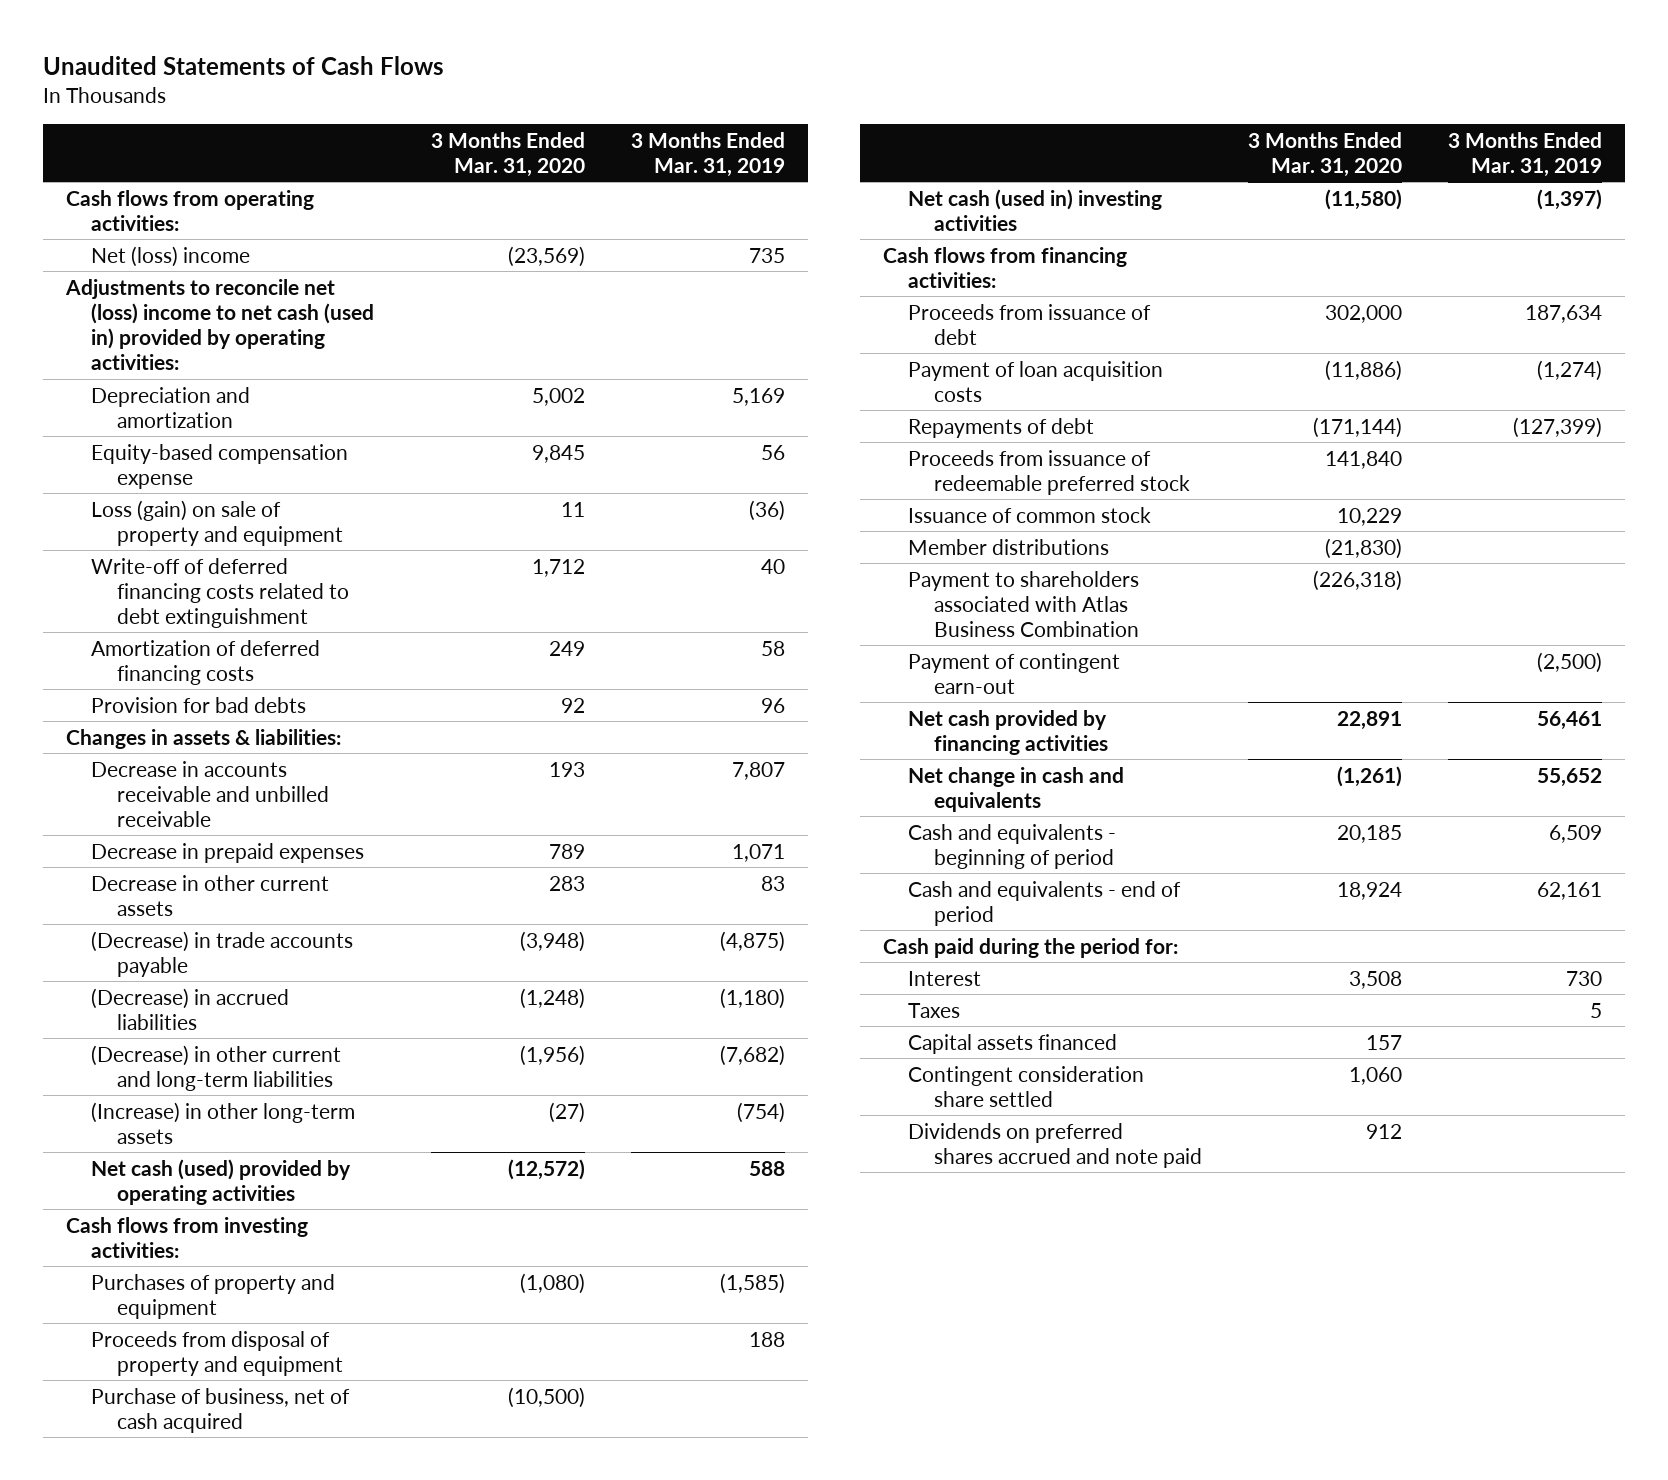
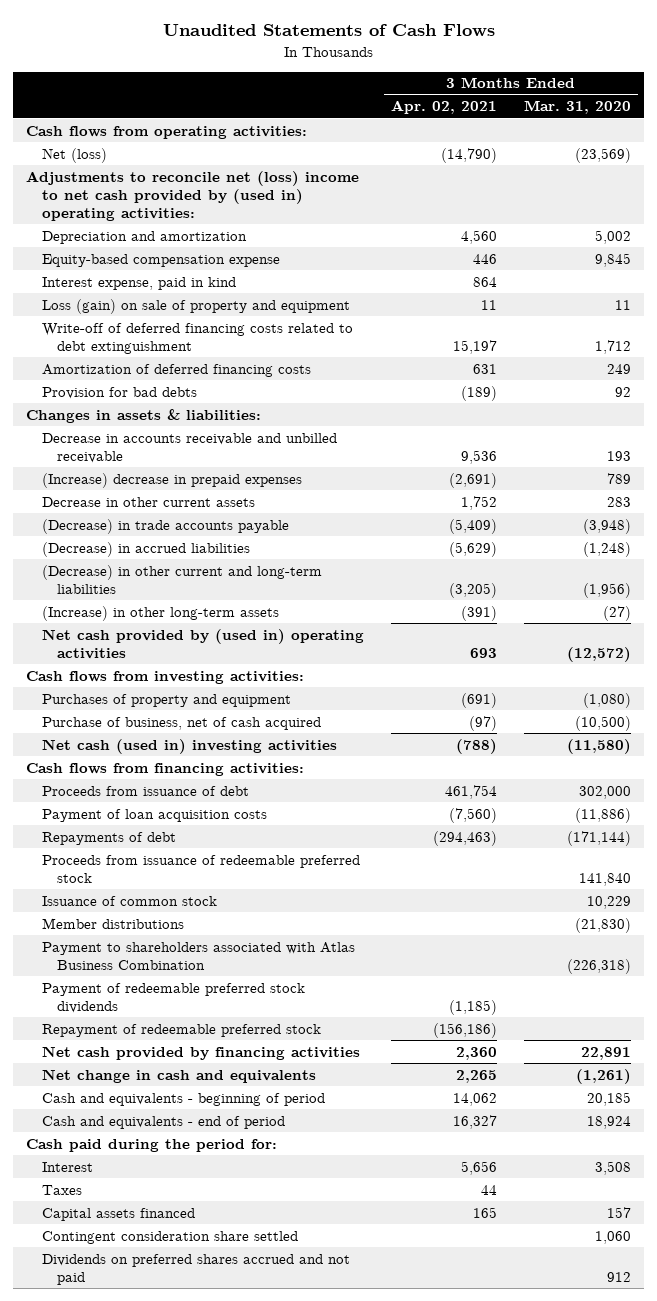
[630,131,785,177] 3 Months Ended Mar. 31, 2019 -> none
none -> [390,100,497,115] Apr. 02, 2021
[91,245,251,267] Net (loss) income -> [41,147,107,163] Net (loss)
[64,278,375,371] Adjustments to reconcile net (loss) income to net cash (used in) provided by operating activities: -> [26,170,360,221] Adjustments to reconcile net (loss) income to net cash provided by (used in) operating activities:
none -> [41,276,236,290] Interest expense, paid in kind
[91,842,365,863] Decrease in prepaid expenses -> [41,472,302,488] (Increase) decrease in prepaid expenses
[91,1158,352,1205] Net cash (used) provided by operating activities -> [41,628,364,659] Net cash provided by (used in) operating activities
[91,1330,343,1376] Proceeds from disposal of property and equipment -> none
[908,652,1121,694] Payment of contingent earn-out -> none
none -> [41,982,305,1013] Payment of redeemable preferred stock dividends
none -> [41,1023,321,1037] Repayment of redeemable preferred stock
[908,1122,1202,1168] Dividends on preferred shares accrued and note paid -> [41,1253,350,1285] Dividends on preferred shares accrued and not paid

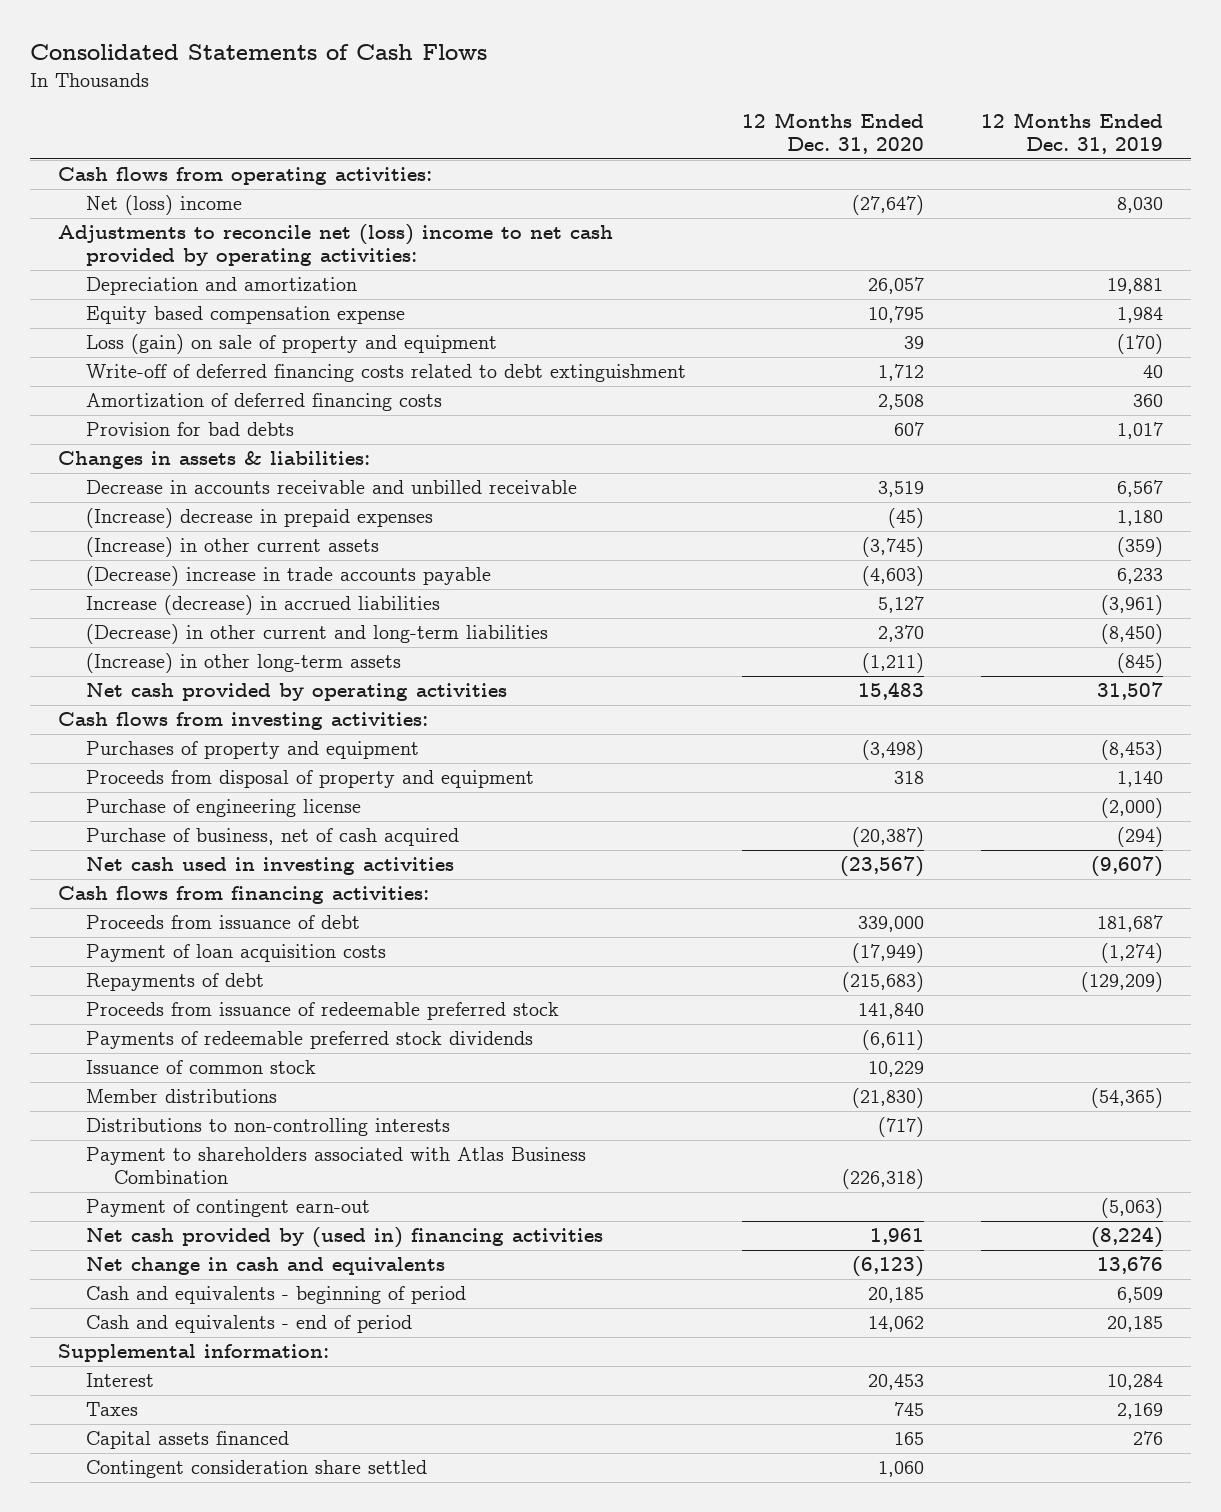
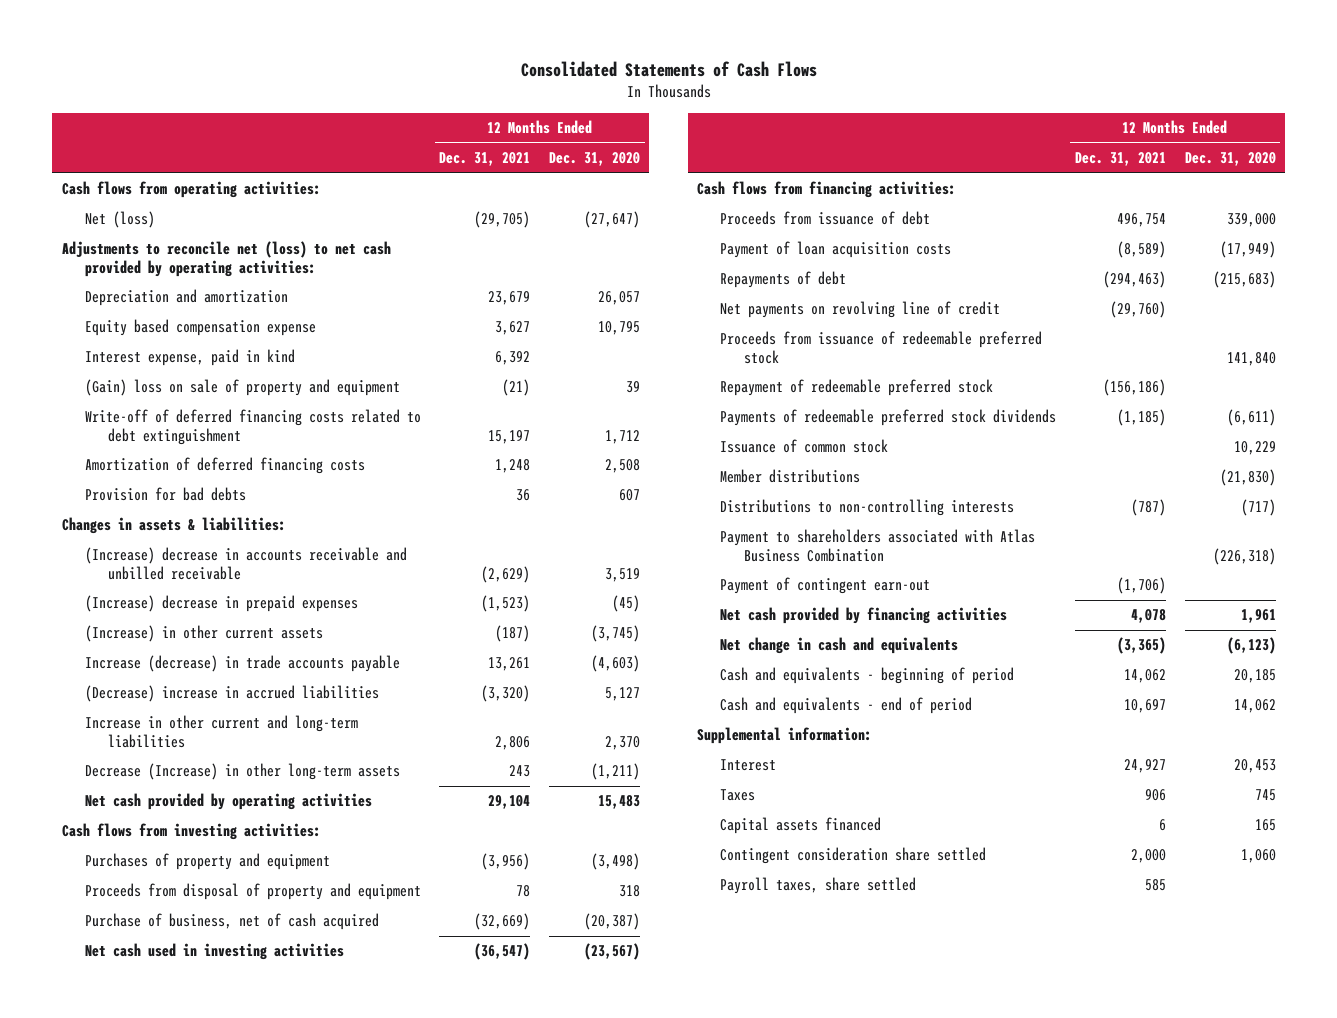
[980,111,1163,155] 12 Months Ended Dec. 31, 2019 -> none
none -> [439,152,531,167] Dec. 31, 2021
[85,195,242,216] Net (loss) income -> [84,211,155,229] Net (loss)
[58,224,614,267] Adjustments to reconcile net (loss) income to net cash provided by operating activities: -> [61,241,391,277] Adjustments to reconcile net (loss) to net cash provided by operating activities:
none -> [84,349,295,367] Interest expense, paid in kind
[85,334,497,355] Loss (gain) on sale of property and equipment -> [84,379,400,397] (Gain) loss on sale of property and equipment
[85,480,577,495] Decrease in accounts receivable and unbilled receivable -> [84,547,407,580] (Increase) decrease in accounts receivable and unbilled receivable
[85,566,491,587] (Decrease) increase in trade accounts payable -> [84,655,400,673] Increase (decrease) in trade accounts payable
[85,595,440,616] Increase (decrease) in accrued liabilities -> [84,685,379,703] (Decrease) increase in accrued liabilities
[85,624,548,645] (Decrease) in other current and long-term liabilities -> [84,715,358,748] Increase in other current and long-term liabilities
[85,653,401,674] (Increase) in other long-term assets -> [84,763,400,781] Decrease (Increase) in other long-term assets
[85,799,361,818] Purchase of engineering license -> none
none -> [720,301,1001,319] Net payments on revolving line of credit
none -> [720,379,994,397] Repayment of redeemable preferred stock
[85,1227,603,1249] Net cash provided by (used in) financing activities -> [720,607,1008,625] Net cash provided by financing activities
none -> [720,877,917,895] Payroll taxes, share settled

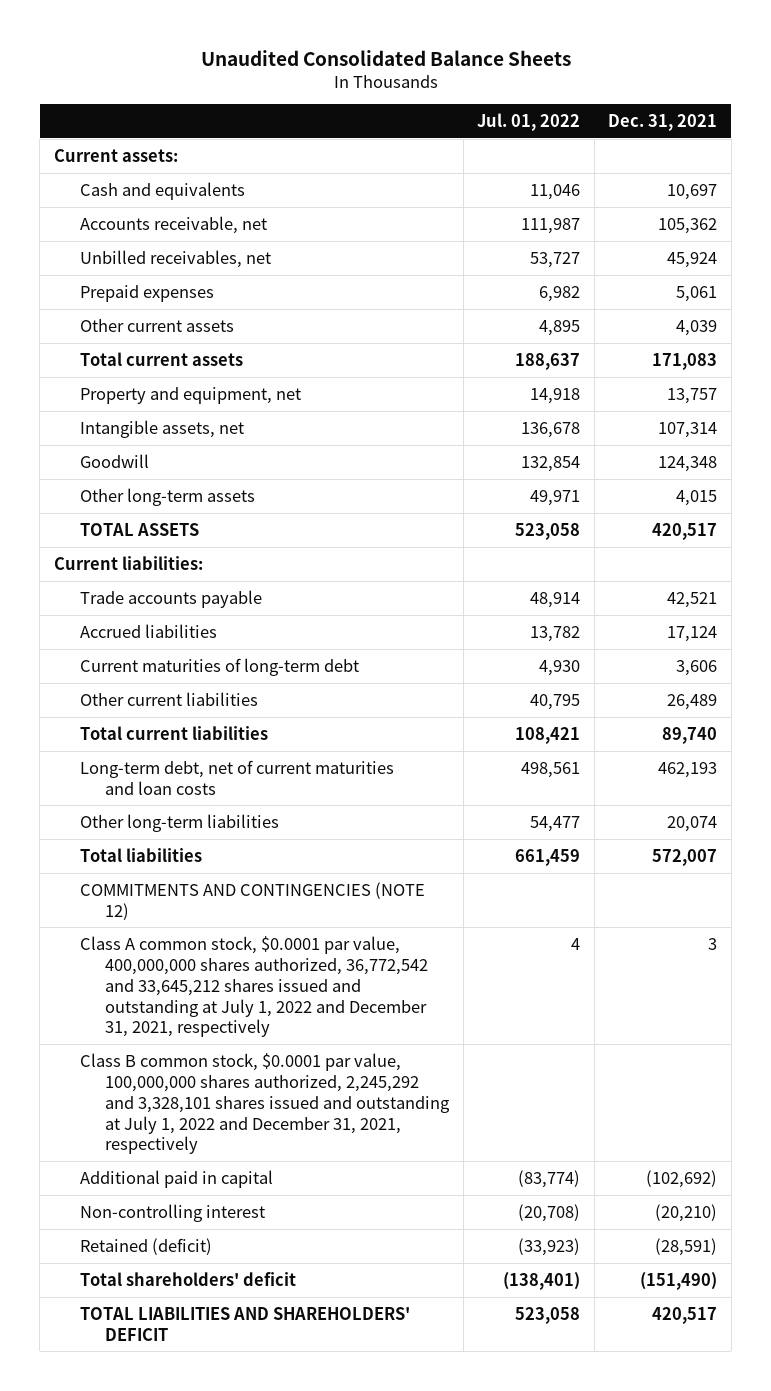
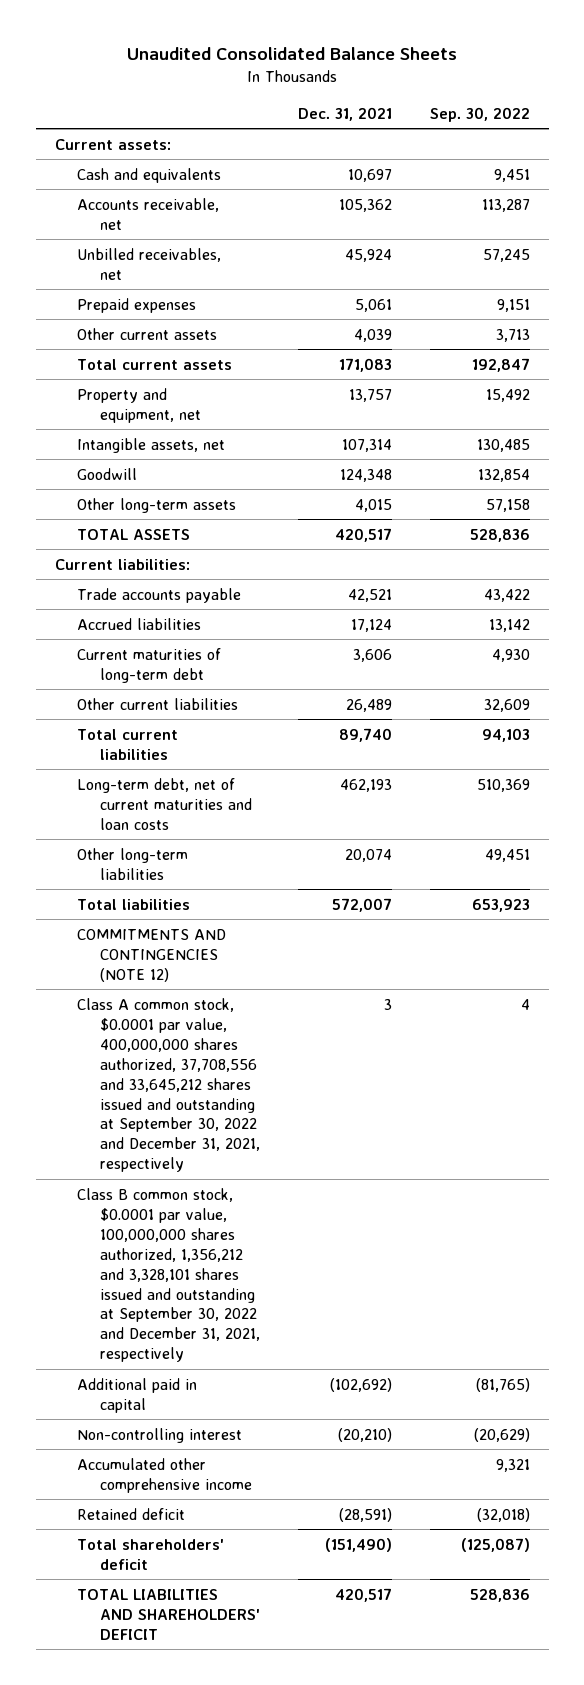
[477,113,581,132] Jul. 01, 2022 -> none
none -> [429,106,530,122] Sep. 30, 2022
[79,935,429,1038] Class A common stock, $0.0001 par value, 400,000,000 shares authorized, 36,772,542 and 33,645,212 shares issued and outstanding at July 1, 2022 and December 31, 2021, respectively -> [77,997,260,1173] Class A common stock, $0.0001 par value, 400,000,000 shares authorized, 37,708,556 and 33,645,212 shares issued and outstanding at September 30, 2022 and December 31, 2021, respectively
[79,1052,451,1155] Class B common stock, $0.0001 par value, 100,000,000 shares authorized, 2,245,292 and 3,328,101 shares issued and outstanding at July 1, 2022 and December 31, 2021, respectively -> [77,1187,260,1363] Class B common stock, $0.0001 par value, 100,000,000 shares authorized, 1,356,212 and 3,328,101 shares issued and outstanding at September 30, 2022 and December 31, 2021, respectively
none -> [77,1457,252,1493] Accumulated other comprehensive income
[79,1237,212,1255] Retained (deficit) -> [77,1507,186,1520] Retained deficit

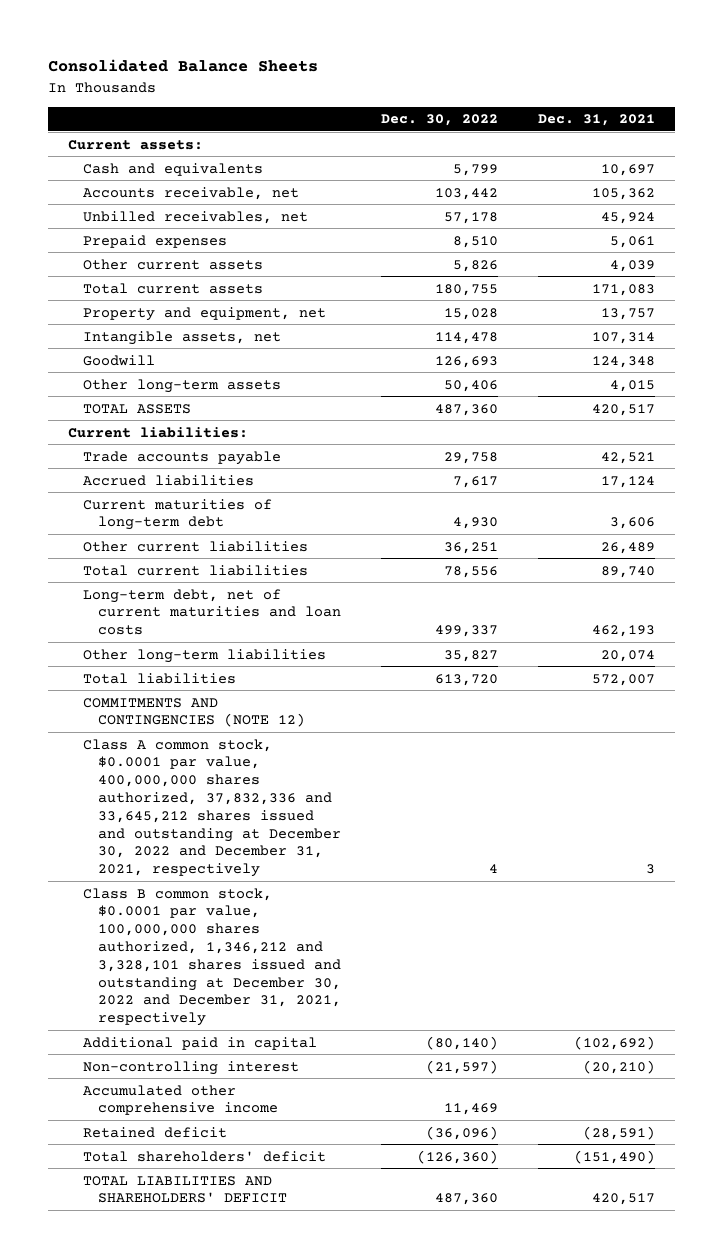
[127,47,458,61] Unaudited Consolidated Balance Sheets -> [48,59,319,73] Consolidated Balance Sheets
[429,106,530,122] Sep. 30, 2022 -> none
none -> [380,114,498,127] Dec. 30, 2022
[77,997,260,1173] Class A common stock, $0.0001 par value, 400,000,000 shares authorized, 37,708,556 and 33,645,212 shares issued and outstanding at September 30, 2022 and December 31, 2021, respectively -> [82,738,341,878] Class A common stock, $0.0001 par value, 400,000,000 shares authorized, 37,832,336 and 33,645,212 shares issued and outstanding at December 30, 2022 and December 31, 2021, respectively
[77,1187,260,1363] Class B common stock, $0.0001 par value, 100,000,000 shares authorized, 1,356,212 and 3,328,101 shares issued and outstanding at September 30, 2022 and December 31, 2021, respectively -> [82,887,341,1027] Class B common stock, $0.0001 par value, 100,000,000 shares authorized, 1,346,212 and 3,328,101 shares issued and outstanding at December 30, 2022 and December 31, 2021, respectively

